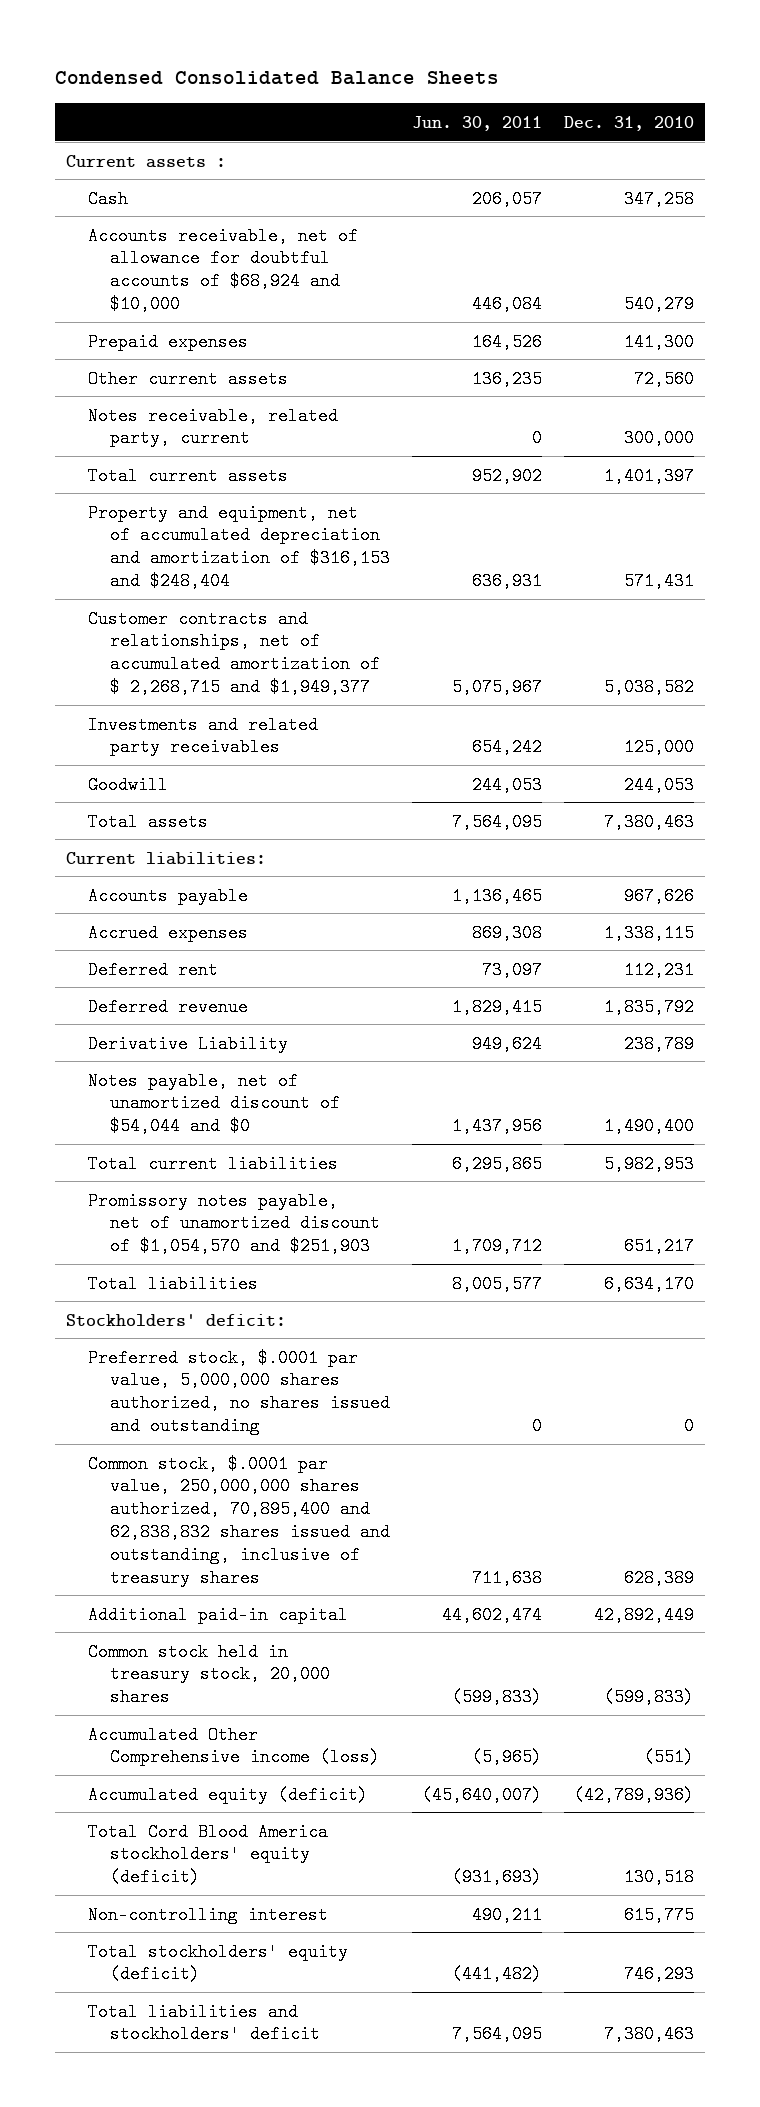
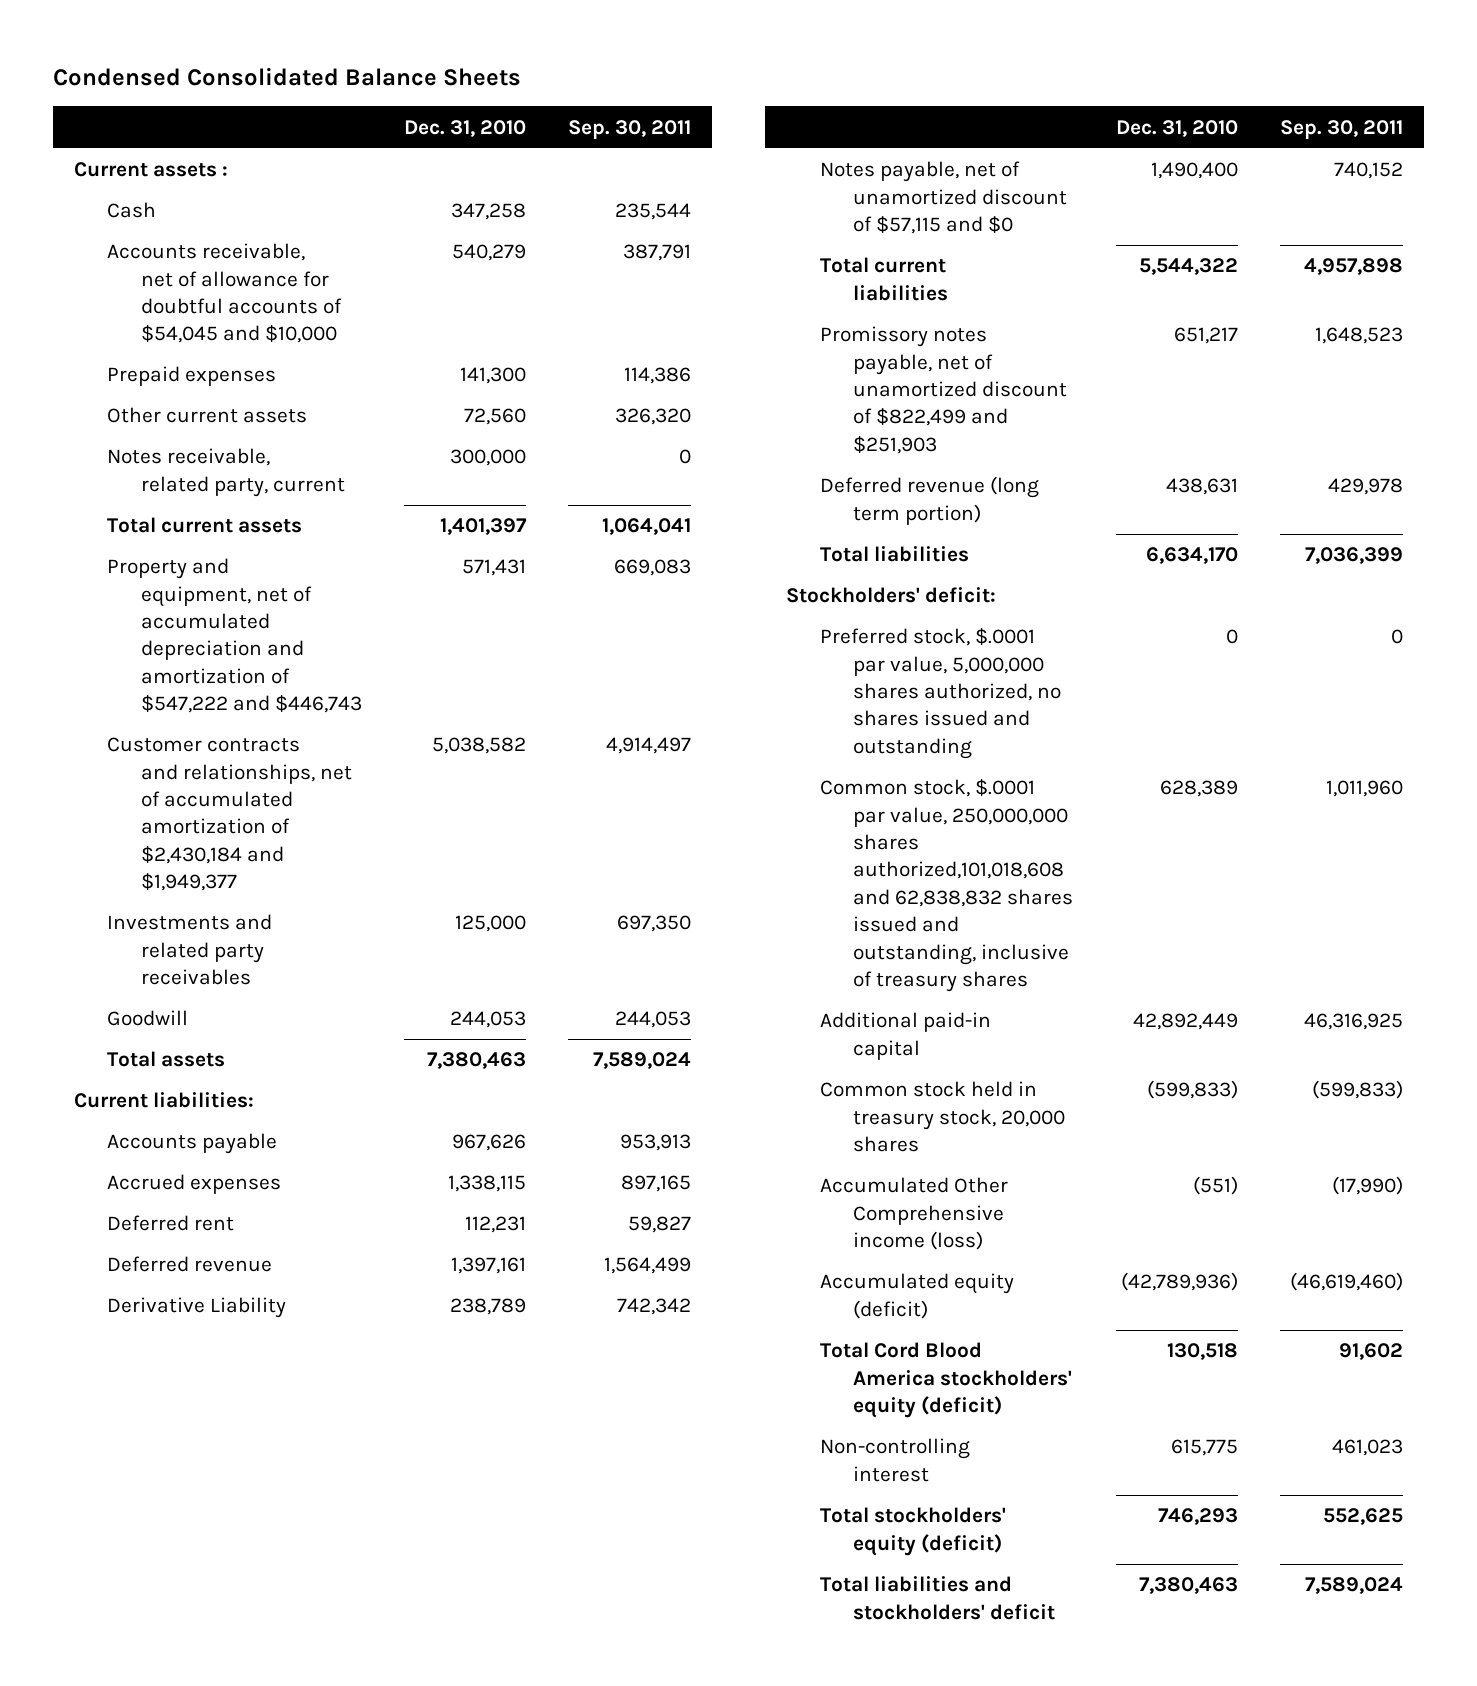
[412,116,543,132] Jun. 30, 2011 -> none
none -> [568,119,692,139] Sep. 30, 2011
[88,226,359,313] Accounts receivable, net of allowance for doubtful accounts of $68,924 and $10,000 -> [107,243,342,344] Accounts receivable, net of allowance for doubtful accounts of $54,045 and $10,000
[88,503,391,590] Property and equipment, net of accumulated depreciation and amortization of $316,153 and $248,404 -> [107,558,362,714] Property and equipment, net of accumulated depreciation and amortization of $547,222 and $446,743
[88,609,381,696] Customer contracts and relationships, net of accumulated amortization of $ 2,268,715 and $1,949,377 -> [107,737,352,892] Customer contracts and relationships, net of accumulated amortization of $2,430,184 and $1,949,377
[604,997,695,1016] 1,835,792 -> [451,1257,527,1275] 1,397,161
[88,1071,341,1136] Notes payable, net of unamortized discount of $54,044 and $0 -> [819,161,1068,235] Notes payable, net of unamortized discount of $57,115 and $0
[604,1154,695,1173] 5,982,953 -> [1139,258,1239,276] 5,544,322
[88,1191,381,1256] Promissory notes payable, net of unamortized discount of $1,054,570 and $251,903 -> [819,326,1068,454] Promissory notes payable, net of unamortized discount of $822,499 and $251,903
none -> [819,476,1039,525] Deferred revenue (long term portion)
[88,1454,391,1587] Common stock, $.0001 par value, 250,000,000 shares authorized, 70,895,400 and 62,838,832 shares issued and outstanding, inclusive of treasury shares -> [819,779,1074,992] Common stock, $.0001 par value, 250,000,000 shares authorized,101,018,608 and 62,838,832 shares issued and outstanding, inclusive of treasury shares

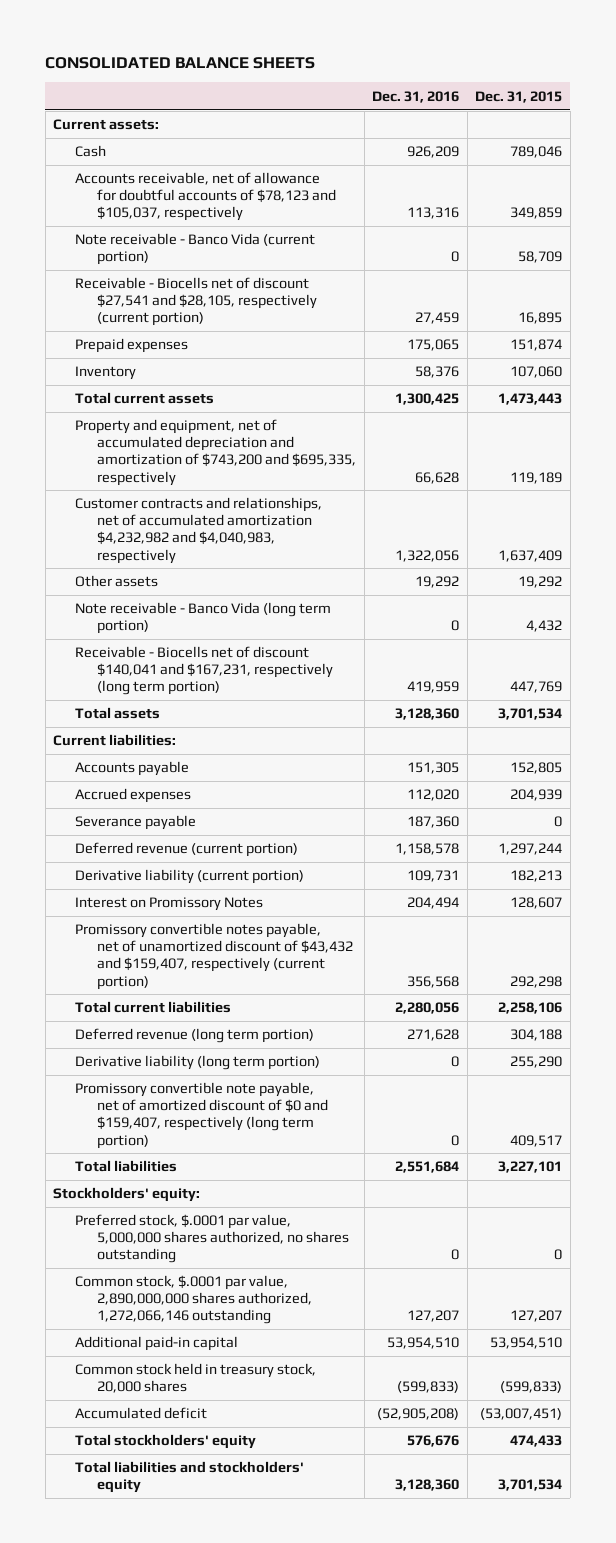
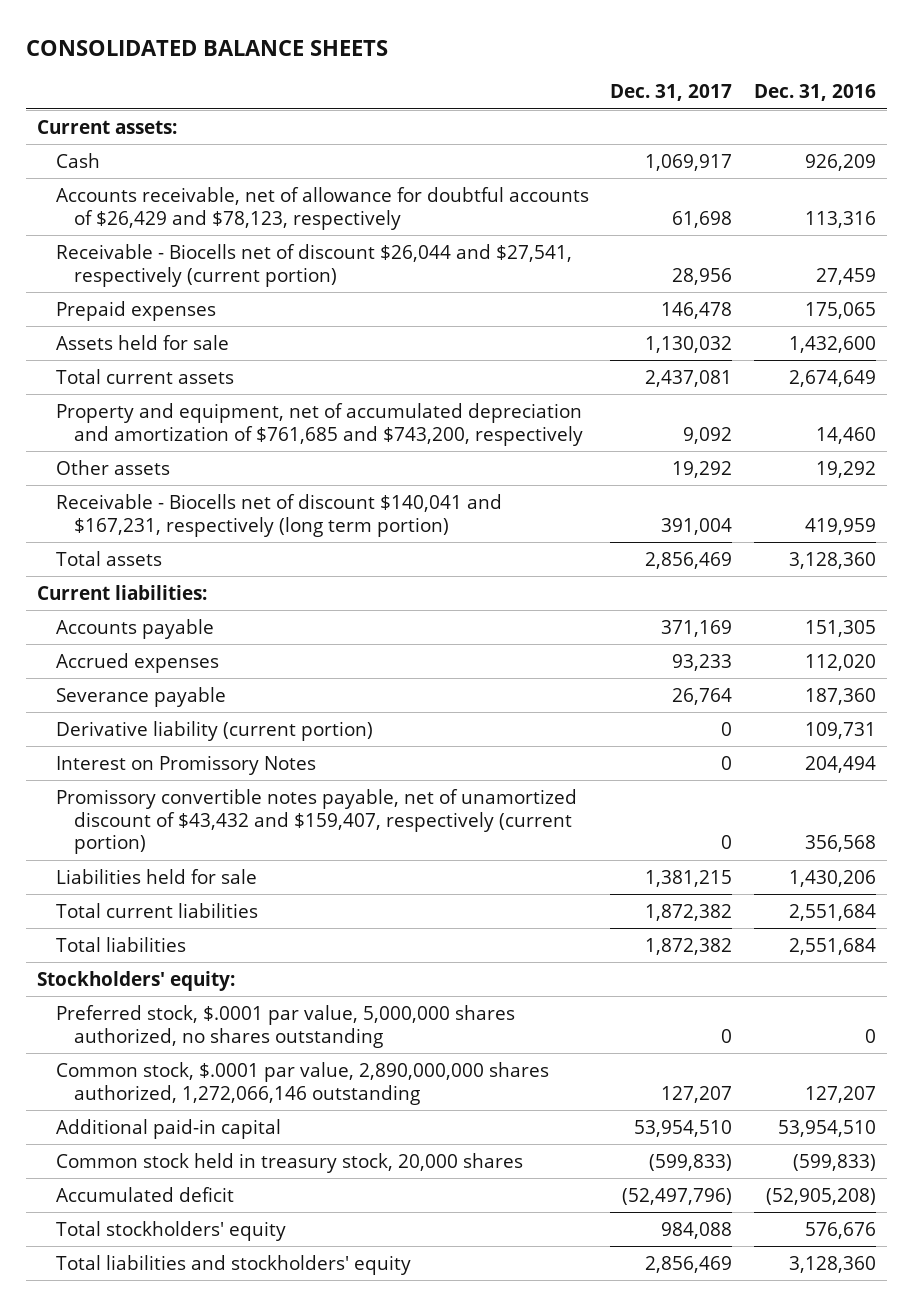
[475,90,563,103] Dec. 31, 2015 -> none
none -> [610,84,733,102] Dec. 31, 2017
[75,233,316,266] Note receivable - Banco Vida (current portion) -> none
[75,172,337,222] Accounts receivable, net of allowance for doubtful accounts of $78,123 and $105,037, respectively -> [55,186,589,230] Accounts receivable, net of allowance for doubtful accounts of $26,429 and $78,123, respectively
[75,277,318,327] Receivable - Biocells net of discount $27,541 and $28,105, respectively (current portion) -> [55,243,572,287] Receivable - Biocells net of discount $26,044 and $27,541, respectively (current portion)
[75,366,137,381] Inventory -> none
[75,497,323,564] Customer contracts and relationships, net of accumulated amortization $4,232,982 and $4,040,983, respectively -> none
none -> [55,334,229,350] Assets held for sale
[395,393,460,406] 1,300,425 -> [789,369,877,387] 2,674,649
[75,419,357,486] Property and equipment, net of accumulated depreciation and amortization of $743,200 and $695,335, respectively -> [55,402,584,446] Property and equipment, net of accumulated depreciation and amortization of $761,685 and $743,200, respectively
[415,471,460,484] 66,628 -> [816,426,877,444] 14,460
[75,602,332,635] Note receivable - Banco Vida (long term portion) -> none
[75,842,299,858] Deferred revenue (current portion) -> none
[75,1028,315,1044] Deferred revenue (long term portion) -> none
[75,1055,321,1071] Derivative liability (long term portion) -> none
[75,1082,329,1149] Promissory convertible note payable, net of amortized discount of $0 and $159,407, respectively (long term portion) -> none
none -> [55,868,257,884] Liabilities held for sale
[395,1002,460,1015] 2,280,056 -> [789,903,877,921] 2,551,684

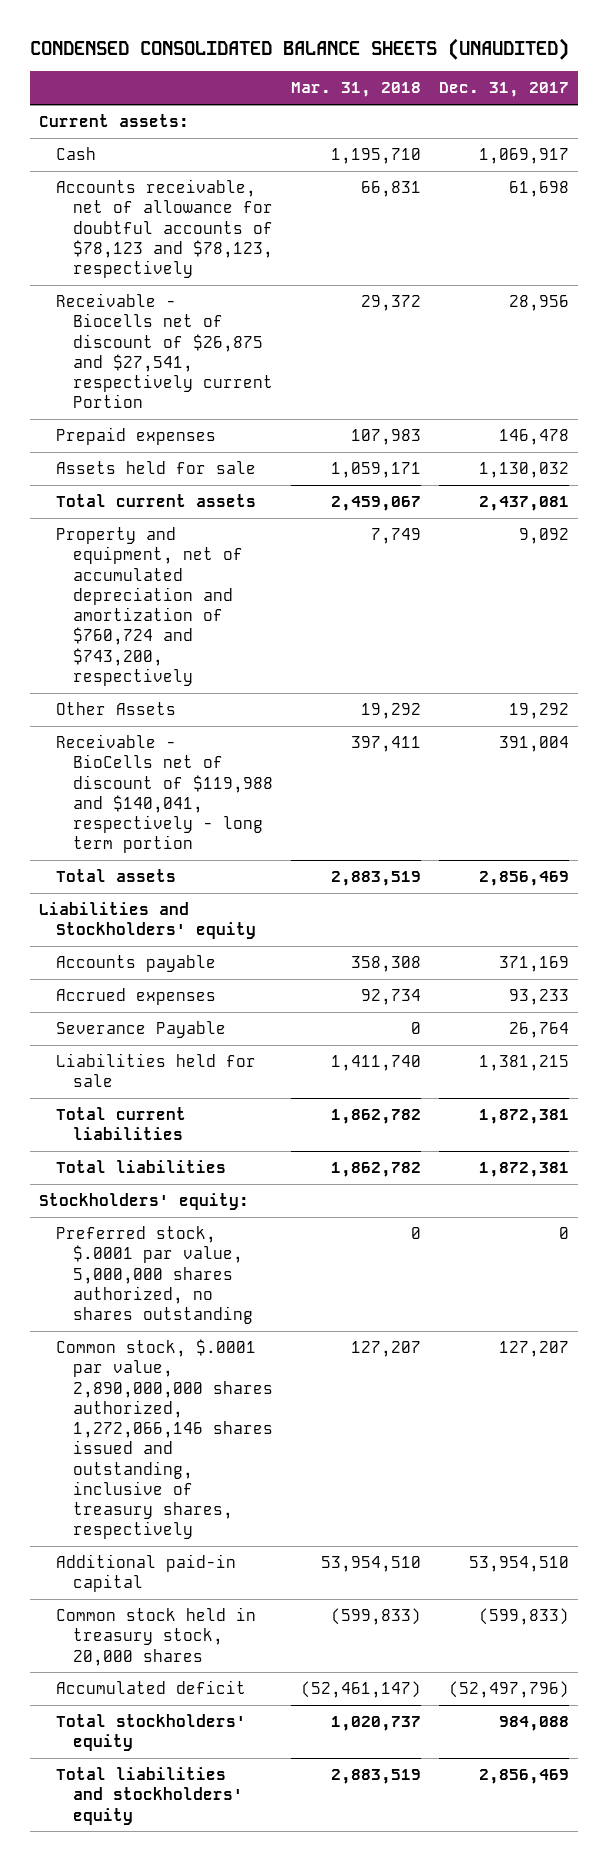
[26,39,389,56] CONSOLIDATED BALANCE SHEETS -> [30,38,570,61] CONDENSED CONSOLIDATED BALANCE SHEETS (UNAUDITED)
[754,84,877,102] Dec. 31, 2016 -> none
none -> [291,82,422,98] Mar. 31, 2018
[55,186,589,230] Accounts receivable, net of allowance for doubtful accounts of $26,429 and $78,123, respectively -> [56,178,274,279] Accounts receivable, net of allowance for doubtful accounts of $78,123 and $78,123, respectively
[55,243,572,287] Receivable - Biocells net of discount $26,044 and $27,541, respectively (current portion) -> [56,292,274,409] Receivable - Biocells net of discount of $26,875 and $27,541, respectively current Portion
[55,402,584,446] Property and equipment, net of accumulated depreciation and amortization of $761,685 and $743,200, respectively -> [56,526,244,686] Property and equipment, net of accumulated depreciation and amortization of $760,724 and $743,200, respectively
[55,459,170,475] Other assets -> [56,701,177,715] Other Assets
[55,493,502,537] Receivable - Biocells net of discount $140,041 and $167,231, respectively (long term portion) -> [56,733,274,854] Receivable - BioCells net of discount of $119,988 and $140,041, respectively - long term portion
[37,584,208,600] Current liabilities: -> none
none -> [39,901,257,940] Liabilities and Stockholders' equity
[55,720,373,741] Derivative liability (current portion) -> none
[55,754,316,775] Interest on Promissory Notes -> none
[55,788,577,855] Promissory convertible notes payable, net of unamortized discount of $43,432 and $159,407, respectively (current portion) -> none
[55,686,226,707] Severance payable -> [56,1020,227,1038] Severance Payable
[645,903,733,921] 1,872,382 -> [479,1108,570,1124] 1,872,381
[645,937,733,955] 1,872,382 -> [479,1161,570,1177] 1,872,381
[55,1061,549,1105] Common stock, $.0001 par value, 2,890,000,000 shares authorized, 1,272,066,146 outstanding -> [56,1338,274,1540] Common stock, $.0001 par value, 2,890,000,000 shares authorized, 1,272,066,146 shares issued and outstanding, inclusive of treasury shares, respectively

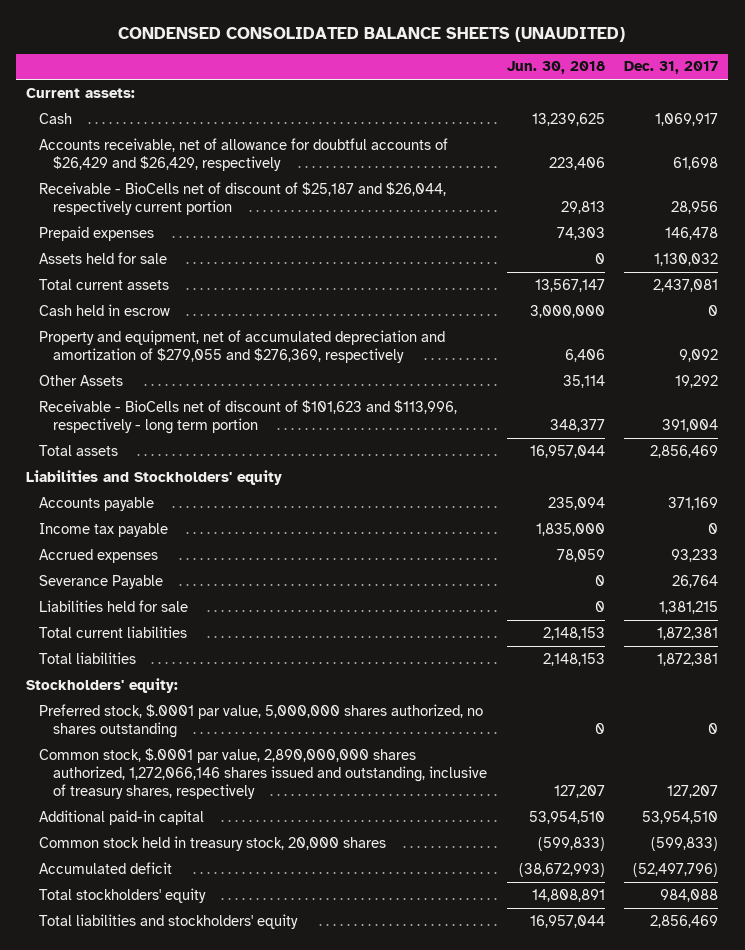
[291,82,422,98] Mar. 31, 2018 -> none
none -> [506,61,605,75] Jun. 30, 2018
[56,178,274,279] Accounts receivable, net of allowance for doubtful accounts of $78,123 and $78,123, respectively -> [39,137,449,171] Accounts receivable, net of allowance for doubtful accounts of $26,429 and $26,429, respectively
[56,292,274,409] Receivable - Biocells net of discount of $26,875 and $27,541, respectively current Portion -> [39,181,447,215] Receivable - BioCells net of discount of $25,187 and $26,044, respectively current portion
none -> [39,303,171,316] Cash held in escrow
[56,526,244,686] Property and equipment, net of accumulated depreciation and amortization of $760,724 and $743,200, respectively -> [39,329,446,363] Property and equipment, net of accumulated depreciation and amortization of $279,055 and $276,369, respectively
[56,733,274,854] Receivable - BioCells net of discount of $119,988 and $140,041, respectively - long term portion -> [39,399,458,434] Receivable - BioCells net of discount of $101,623 and $113,996, respectively - long term portion
none -> [39,522,169,537] Income tax payable

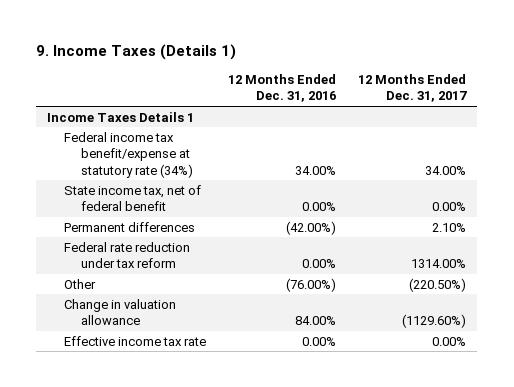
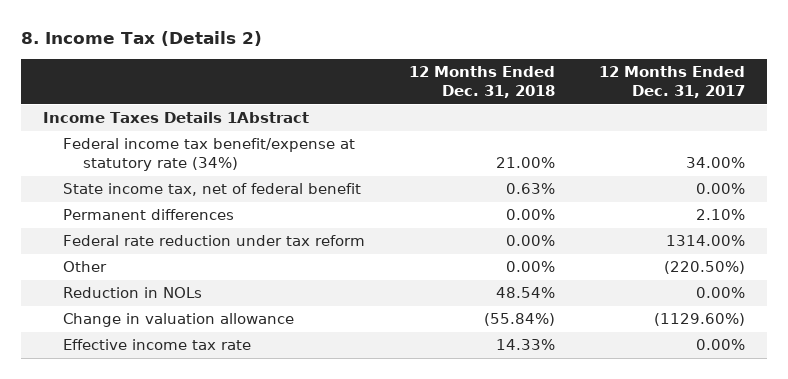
[36,44,237,61] 9. Income Taxes (Details 1) -> [20,31,262,47] 8. Income Tax (Details 2)
[228,73,337,103] 12 Months Ended Dec. 31, 2016 -> none
none -> [409,66,556,98] 12 Months Ended Dec. 31, 2018
[47,111,195,122] Income Taxes Details 1 -> [42,112,309,124] Income Taxes Details 1Abstract
none -> [62,287,202,299] Reduction in NOLs

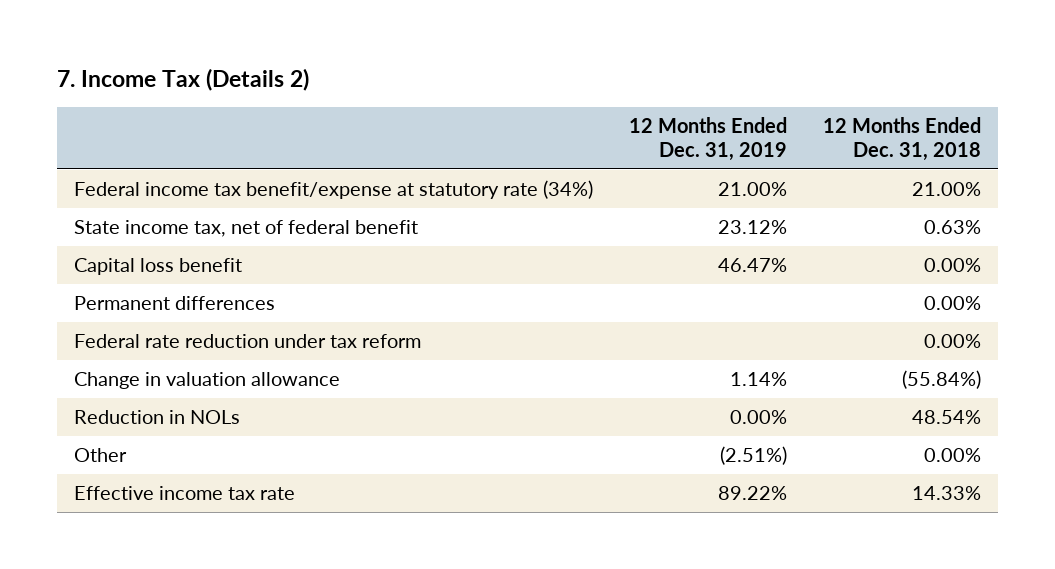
[20,31,262,47] 8. Income Tax (Details 2) -> [56,68,309,92] 7. Income Tax (Details 2)
[599,66,746,98] 12 Months Ended Dec. 31, 2017 -> none
none -> [629,116,788,161] 12 Months Ended Dec. 31, 2019
[42,112,309,124] Income Taxes Details 1Abstract -> none
none -> [74,257,243,275] Capital loss benefit
[62,287,202,299] Reduction in NOLs -> [74,409,241,424] Reduction in NOLs
[62,261,107,273] Other -> [74,447,128,462] Other

